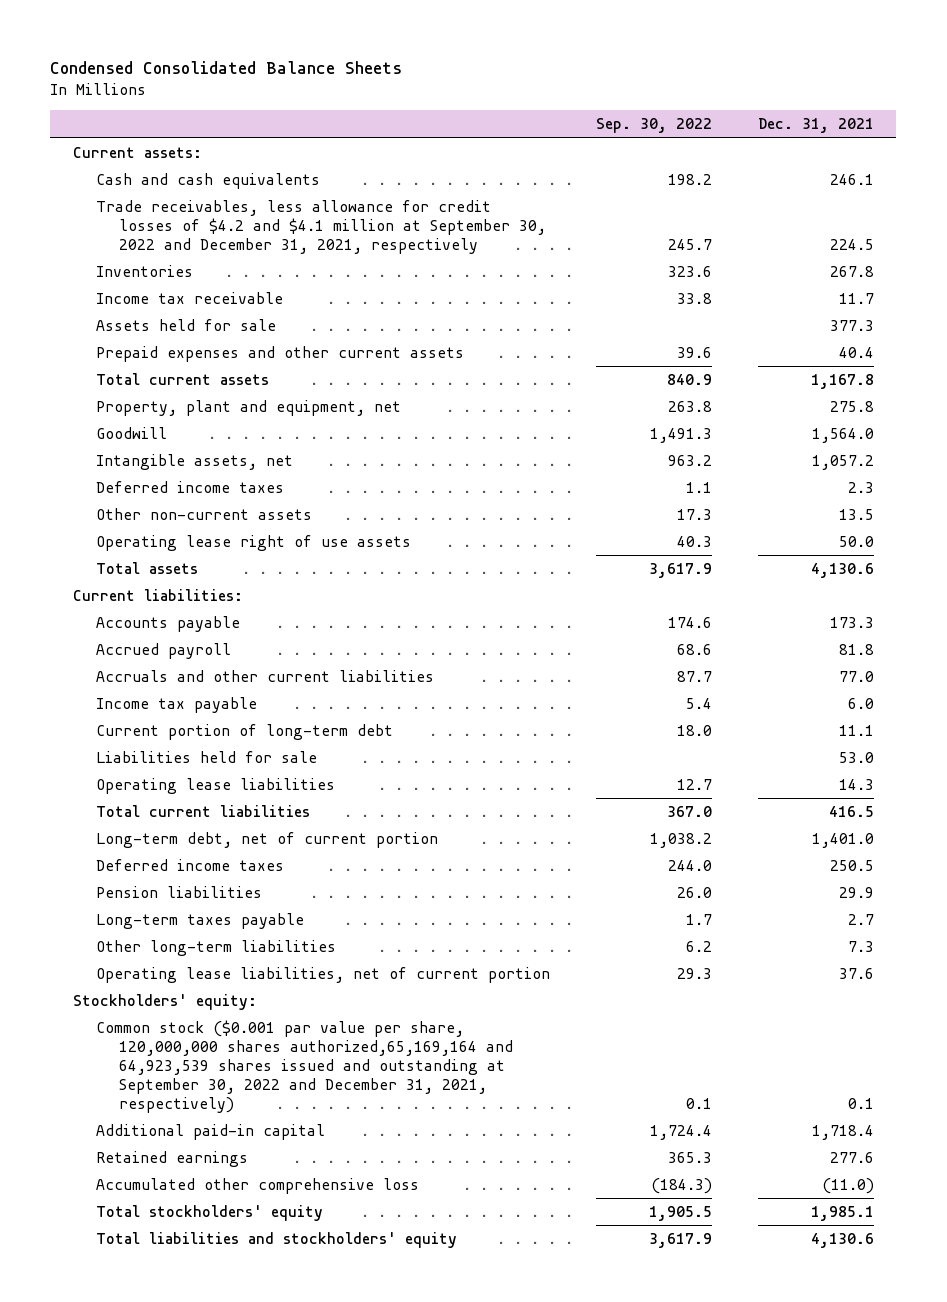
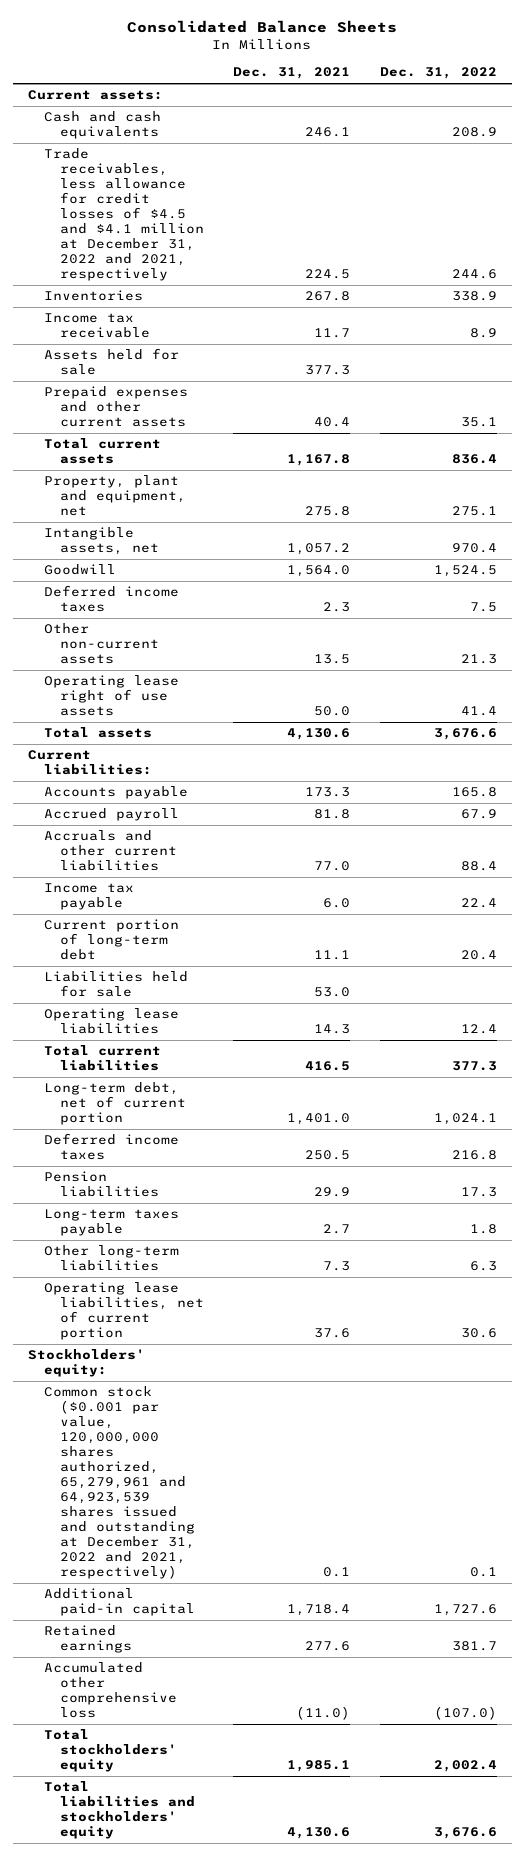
[50,61,403,75] Condensed Consolidated Balance Sheets -> [127,20,398,34] Consolidated Balance Sheets
[595,118,712,134] Sep. 30, 2022 -> none
none -> [379,67,497,80] Dec. 31, 2022
[96,199,547,254] Trade receivables, less allowance for credit losses of $4.2 and $4.1 million at September 30, 2022 and December 31, 2021, respectively -> [43,148,204,282] Trade receivables, less allowance for credit losses of $4.5 and $4.1 million at December 31, 2022 and 2021, respectively
[96,426,168,439] Goodwill -> [43,564,116,576] Goodwill
[96,1019,514,1113] Common stock ($0.001 par value per share, 120,000,000 shares authorized,65,169,164 and 64,923,539 shares issued and outstanding at September 30, 2022 and December 31, 2021, respectively) -> [43,1386,195,1580] Common stock ($0.001 par value, 120,000,000 shares authorized, 65,279,961 and 64,923,539 shares issued and outstanding at December 31, 2022 and 2021, respectively)

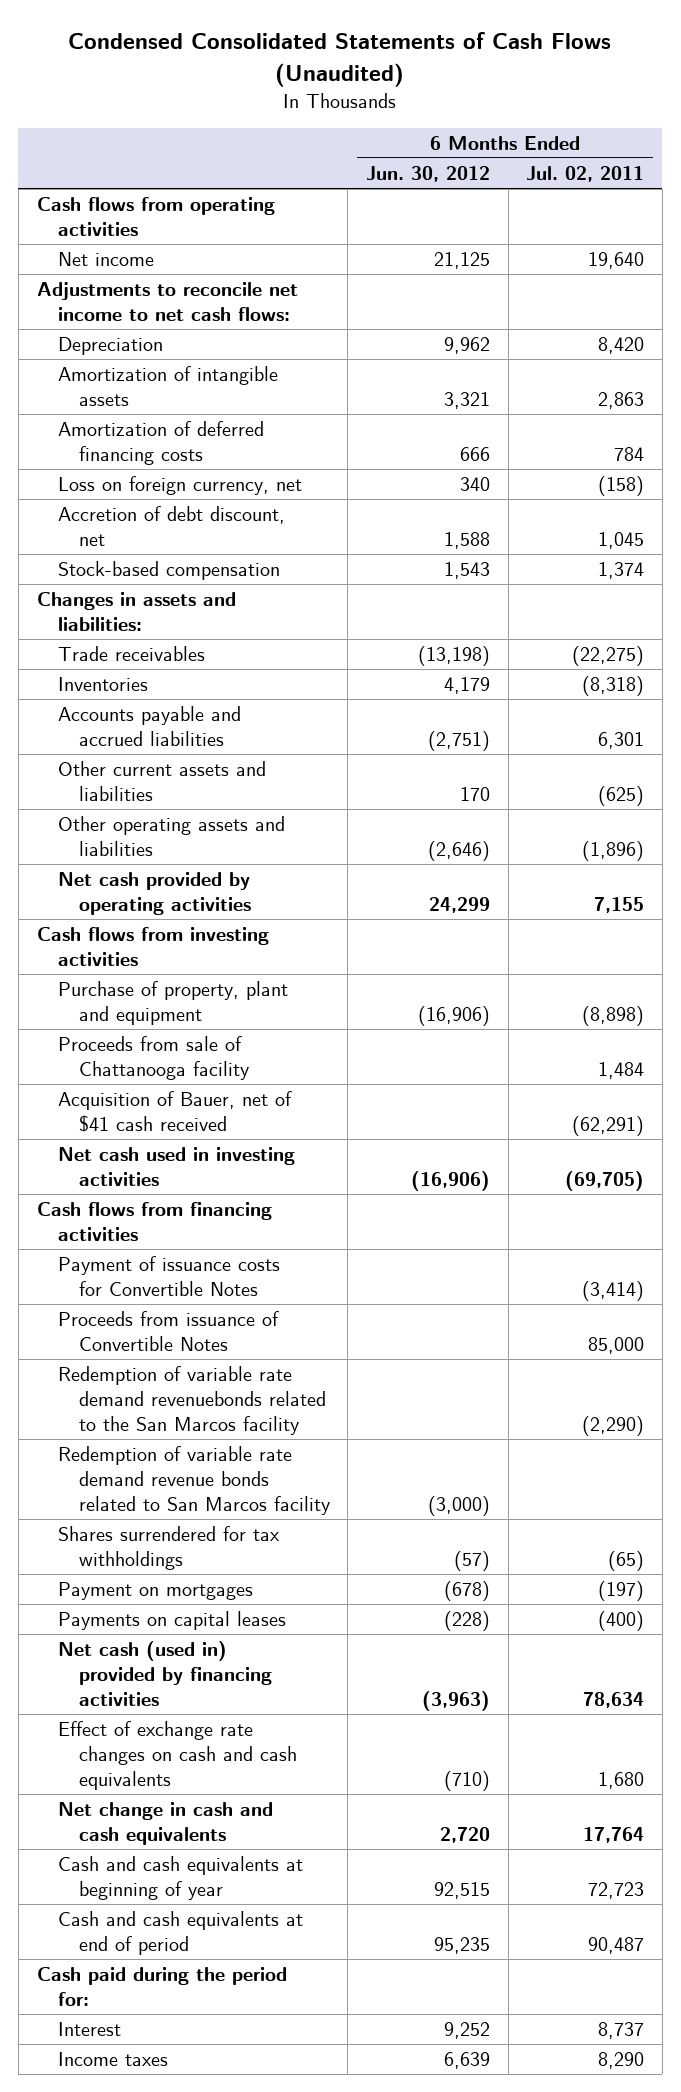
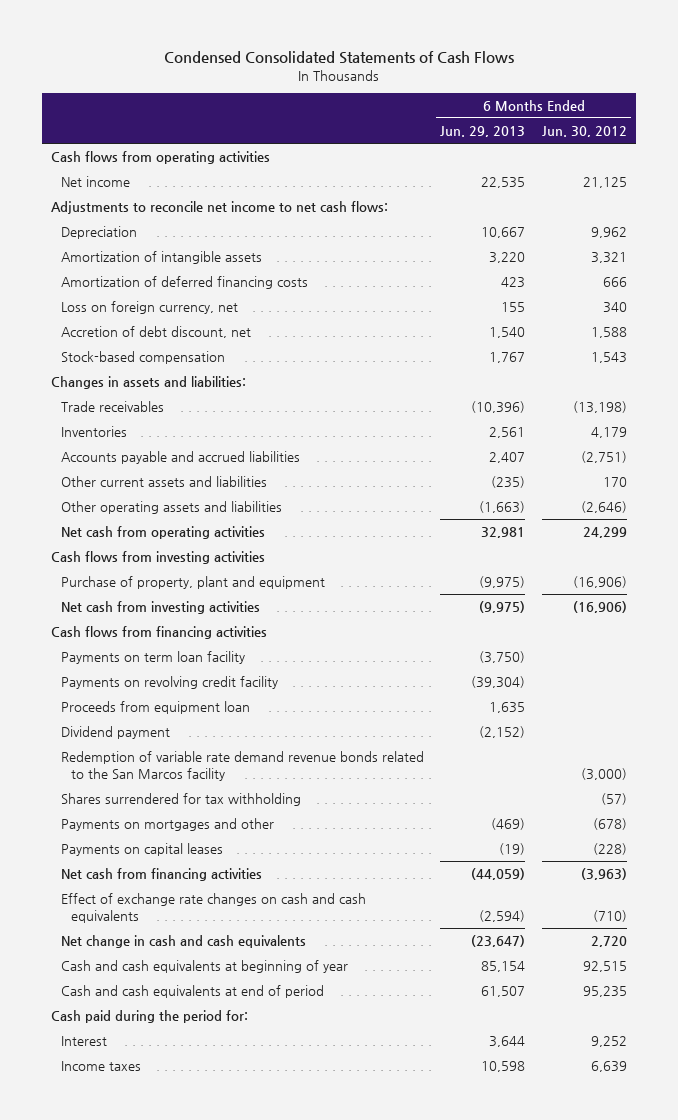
[68,32,612,87] Condensed Consolidated Statements of Cash Flows (Unaudited) -> [163,51,514,65] Condensed Consolidated Statements of Cash Flows
[526,166,645,183] Jul. 02, 2011 -> none
none -> [440,126,526,138] Jun. 29, 2013
[57,872,251,916] Net cash provided by operating activities -> [60,526,265,540] Net cash from operating activities
[57,1036,249,1081] Proceeds from sale of Chattanooga facility -> none
[57,1091,292,1133] Acquisition of Bauer, net of $41 cash received -> none
[57,1147,295,1187] Net cash used in investing activities -> [60,601,260,615] Net cash from investing activities
[57,1256,280,1297] Payment of issuance costs for Convertible Notes -> none
[57,1311,279,1352] Proceeds from issuance of Convertible Notes -> none
[57,1366,326,1436] Redemption of variable rate demand revenuebonds related to the San Marcos facility -> none
none -> [60,651,245,665] Payments on term loan facility
none -> [60,676,278,690] Payments on revolving credit facility
none -> [60,701,250,715] Proceeds from equipment loan
none -> [60,726,170,740] Dividend payment
[57,1446,330,1516] Redemption of variable rate demand revenue bonds related to San Marcos facility -> [60,751,424,781] Redemption of variable rate demand revenue bonds related to the San Marcos facility
[57,1526,280,1571] Shares surrendered for tax withholdings -> [60,793,301,807] Shares surrendered for tax withholding
[57,1582,253,1601] Payment on mortgages -> [60,818,274,832] Payments on mortgages and other
[57,1641,272,1707] Net cash (used in) provided by financing activities -> [60,868,262,882] Net cash from financing activities

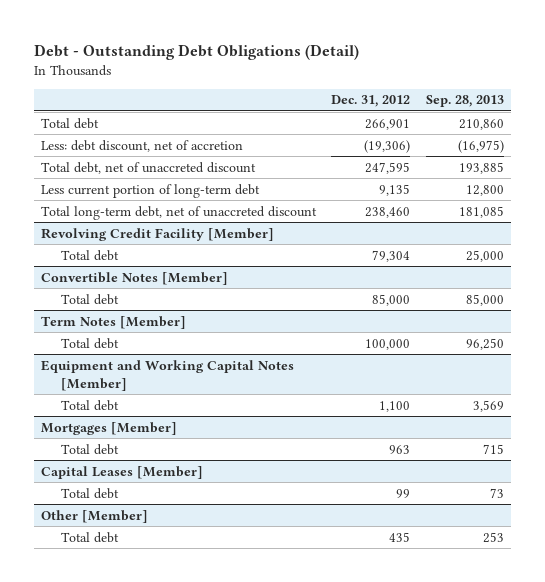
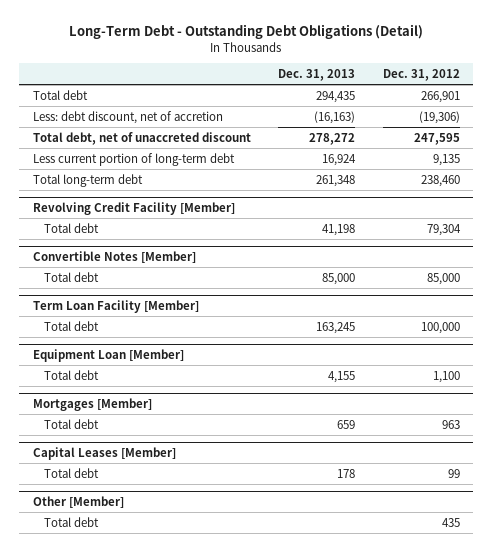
[33,43,359,60] Debt - Outstanding Debt Obligations (Detail) -> [69,24,424,40] Long-Term Debt - Outstanding Debt Obligations (Detail)
[425,95,504,108] Sep. 28, 2013 -> none
none -> [278,68,356,81] Dec. 31, 2013
[41,205,318,220] Total long-term debt, net of unaccreted discount -> [32,173,143,187] Total long-term debt
[41,315,187,329] Term Notes [Member] -> none
none -> [32,299,199,313] Term Loan Facility [Member]
[41,359,295,391] Equipment and Working Capital Notes [Member] -> none
none -> [32,348,184,362] Equipment Loan [Member]

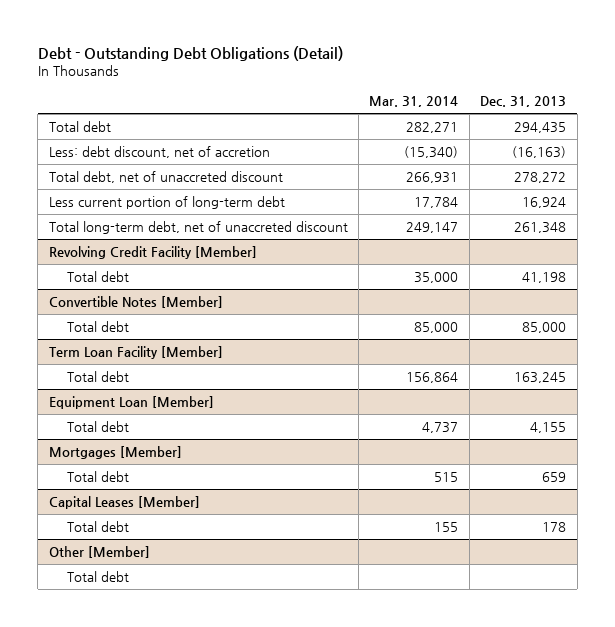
[69,24,424,40] Long-Term Debt - Outstanding Debt Obligations (Detail) -> [37,45,343,61] Debt - Outstanding Debt Obligations (Detail)
[382,68,460,81] Dec. 31, 2012 -> none
none -> [369,96,459,108] Mar. 31, 2014
[32,173,143,187] Total long-term debt -> [48,221,348,235] Total long-term debt, net of unaccreted discount

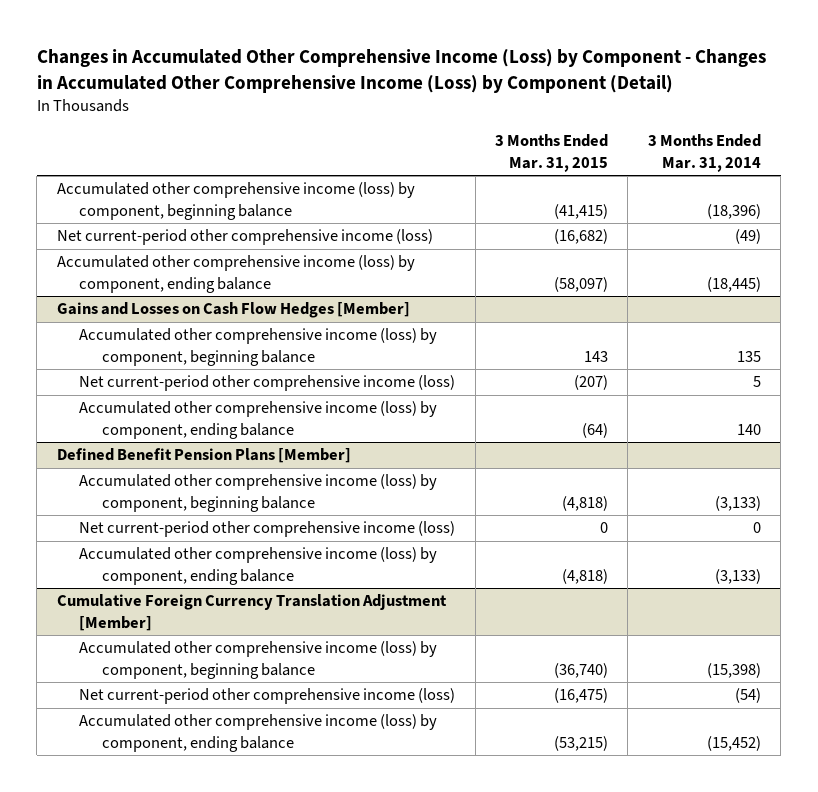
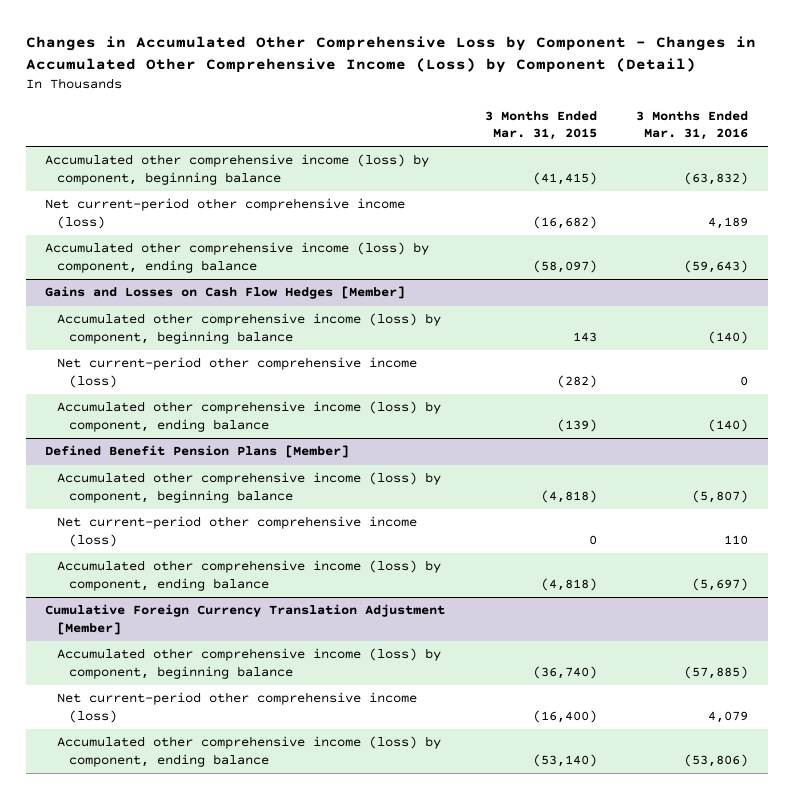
[36,48,766,93] Changes in Accumulated Other Comprehensive Income (Loss) by Component - Changes in Accumulated Other Comprehensive Income (Loss) by Component (Detail) -> [25,36,756,74] Changes in Accumulated Other Comprehensive Loss by Component - Changes in Accumulated Other Comprehensive Income (Loss) by Component (Detail)
[647,134,761,172] 3 Months Ended Mar. 31, 2014 -> none
none -> [636,110,749,141] 3 Months Ended Mar. 31, 2016
[574,375,609,391] (207) -> [556,374,597,388] (282)
[582,422,609,438] (64) -> [556,418,597,432] (139)
[554,688,609,704] (16,475) -> [532,709,597,723] (16,400)
[554,735,609,751] (53,215) -> [532,753,597,767] (53,140)

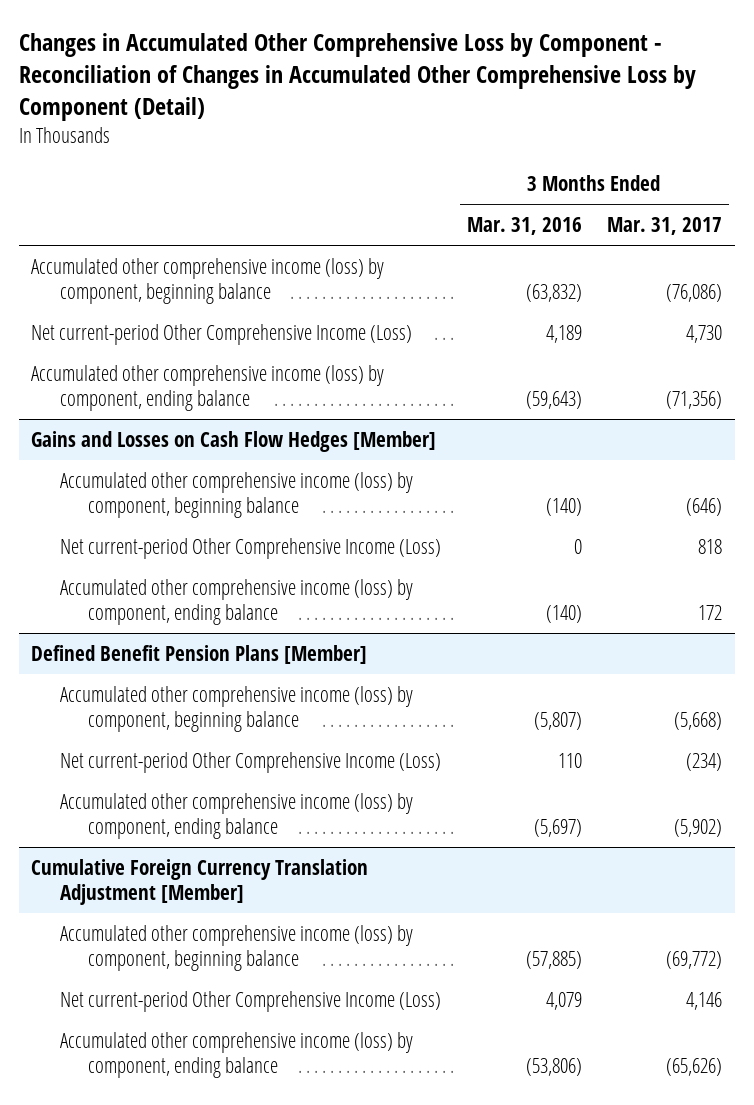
[25,36,756,74] Changes in Accumulated Other Comprehensive Loss by Component - Changes in Accumulated Other Comprehensive Income (Loss) by Component (Detail) -> [18,32,696,121] Changes in Accumulated Other Comprehensive Loss by Component - Reconciliation of Changes in Accumulated Other Comprehensive Loss by Component (Detail)
[484,110,597,141] 3 Months Ended Mar. 31, 2015 -> none
none -> [607,216,723,235] Mar. 31, 2017
[45,198,406,229] Net current-period other comprehensive income (loss) -> [31,323,413,345] Net current-period Other Comprehensive Income (Loss)
[56,357,417,388] Net current-period other comprehensive income (loss) -> [59,537,441,559] Net current-period Other Comprehensive Income (Loss)
[56,516,417,547] Net current-period other comprehensive income (loss) -> [59,751,441,773] Net current-period Other Comprehensive Income (Loss)
[56,692,417,723] Net current-period other comprehensive income (loss) -> [59,990,441,1012] Net current-period Other Comprehensive Income (Loss)

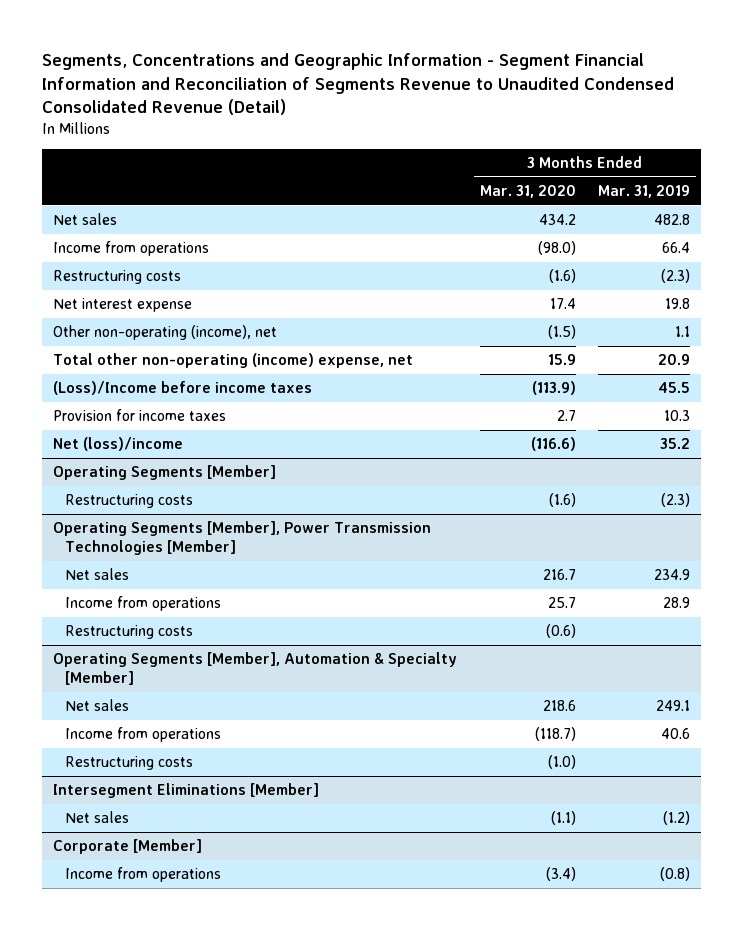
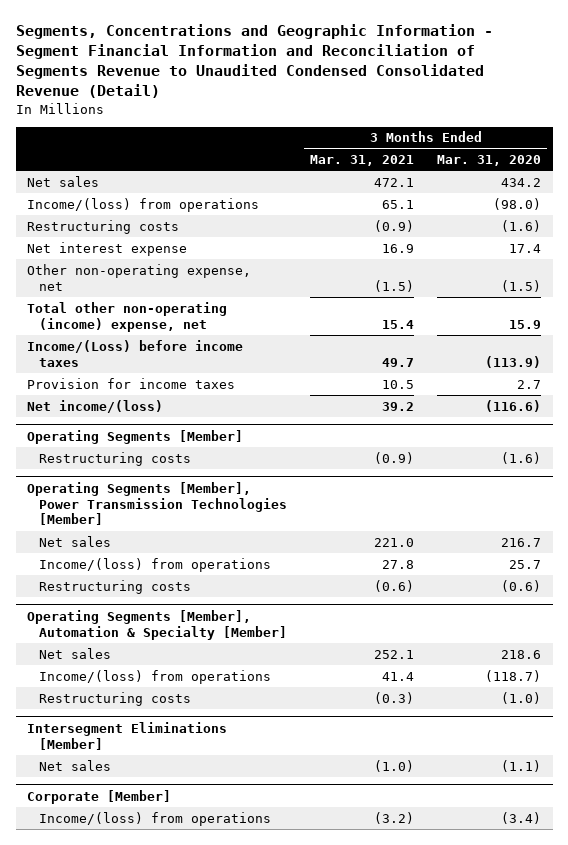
[597,184,690,198] Mar. 31, 2019 -> none
none -> [310,155,415,167] Mar. 31, 2021
[53,241,210,257] Income from operations -> [27,197,260,212] Income/(loss) from operations
[53,325,278,341] Other non-operating (income), net -> [27,263,252,291] Other non-operating expense, net
[53,381,313,396] (Loss)/Income before income taxes -> [27,339,244,367] Income/(Loss) before income taxes
[53,437,184,452] Net (loss)/income -> [27,399,164,413] Net income/(loss)
[64,596,221,612] Income from operations -> [39,557,272,572] Income/(loss) from operations
[64,727,221,743] Income from operations -> [39,669,272,684] Income/(loss) from operations
[64,867,221,883] Income from operations -> [39,811,272,826] Income/(loss) from operations

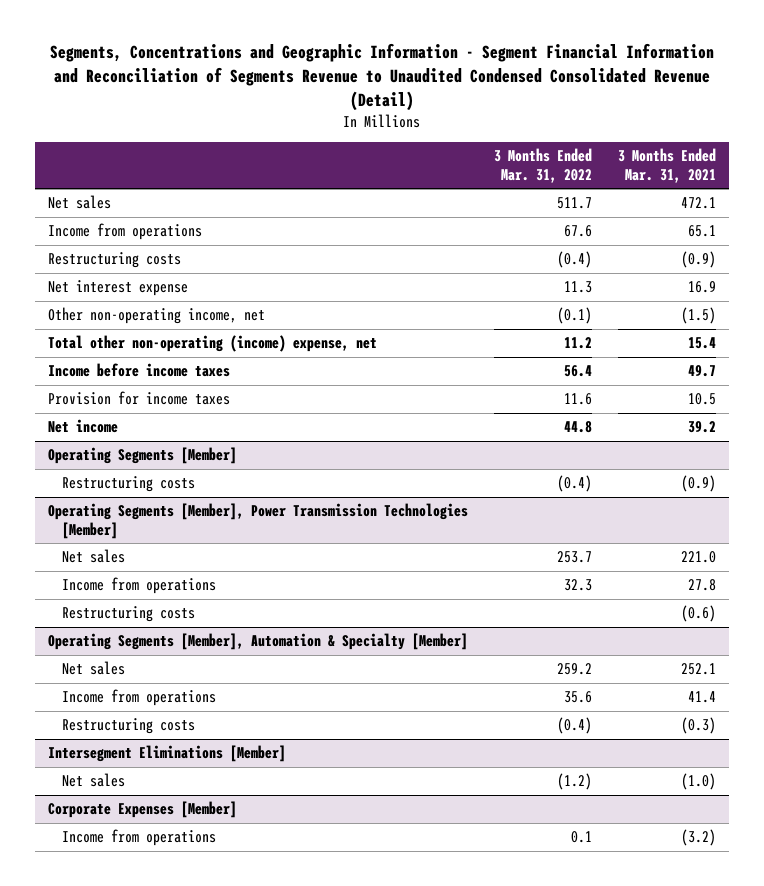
[437,155,542,167] Mar. 31, 2020 -> none
none -> [493,148,592,183] 3 Months Ended Mar. 31, 2022
[27,197,260,212] Income/(loss) from operations -> [47,223,202,241] Income from operations
[27,263,252,291] Other non-operating expense, net -> [47,307,265,325] Other non-operating income, net
[27,339,244,367] Income/(Loss) before income taxes -> [47,363,230,378] Income before income taxes
[27,399,164,413] Net income/(loss) -> [47,419,118,434] Net income
[39,557,272,572] Income/(loss) from operations -> [61,577,216,595] Income from operations
[39,669,272,684] Income/(loss) from operations -> [61,689,216,707] Income from operations
[27,789,172,804] Corporate [Member] -> [47,801,237,819] Corporate Expenses [Member]
[39,811,272,826] Income/(loss) from operations -> [61,829,216,847] Income from operations

